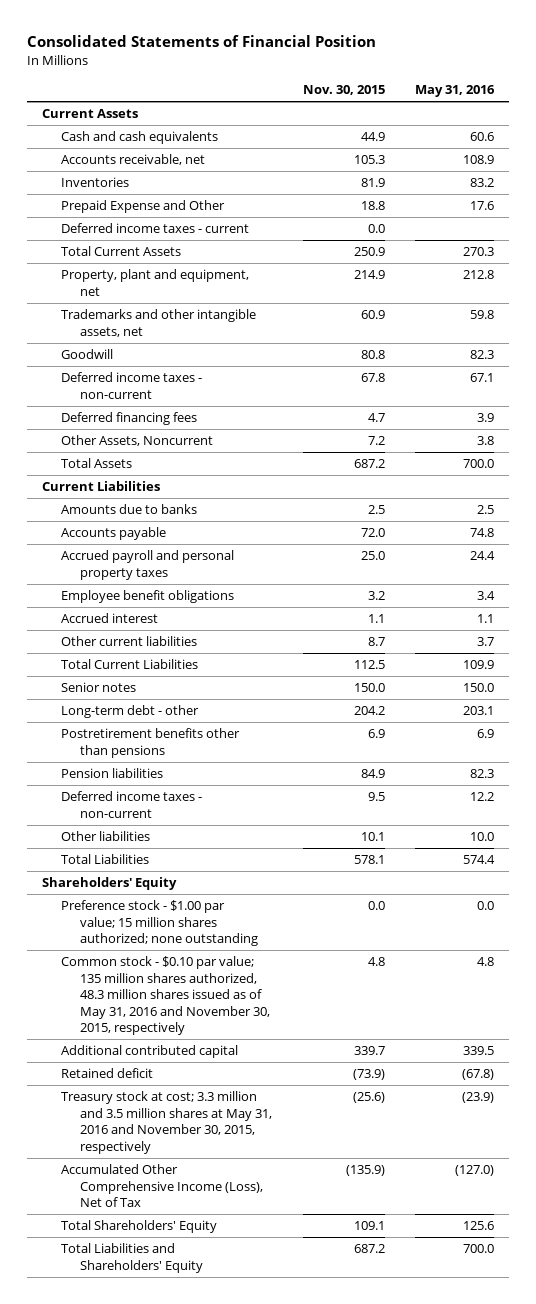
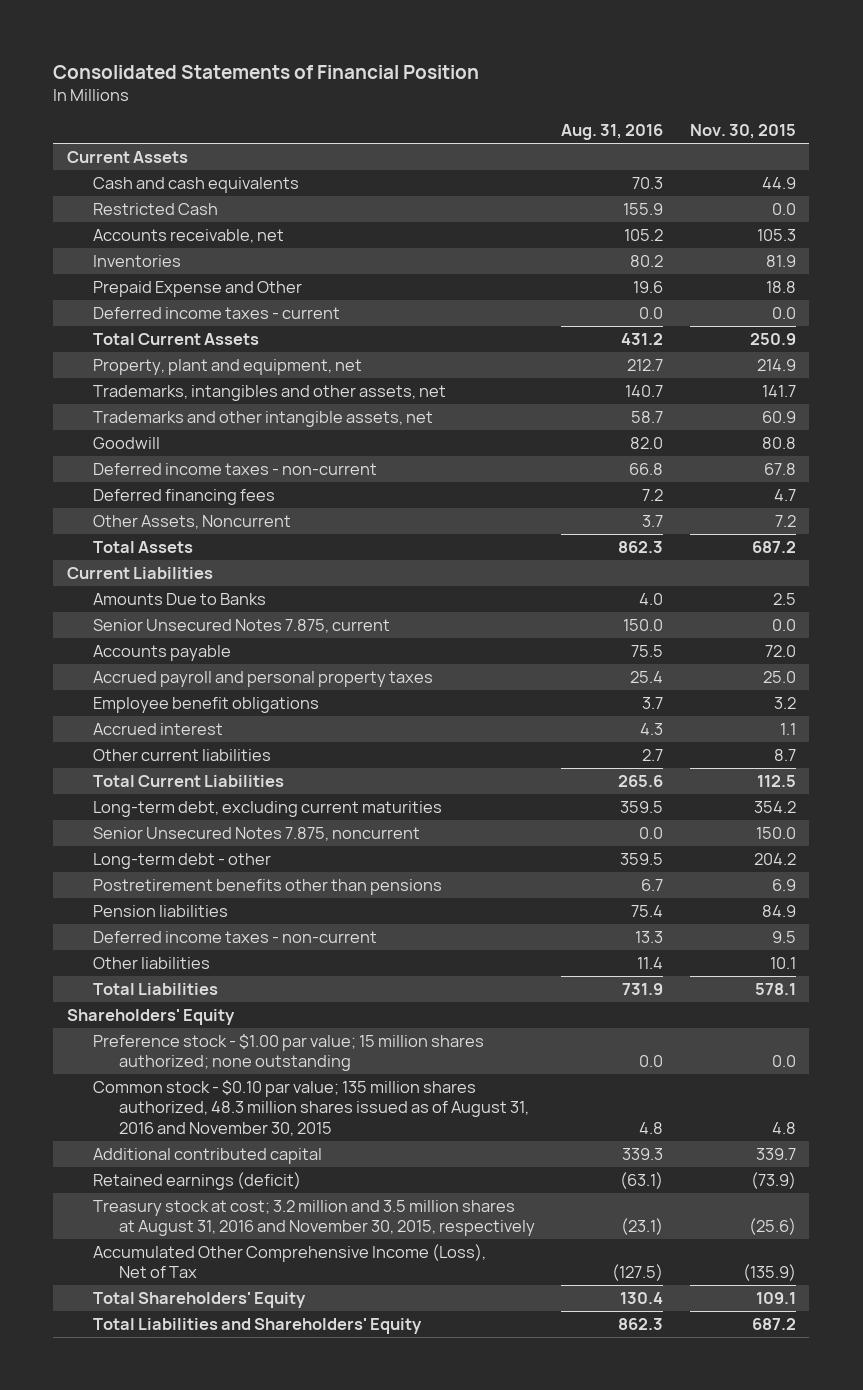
[415,85,496,98] May 31, 2016 -> none
none -> [561,124,664,141] Aug. 31, 2016
none -> [92,202,218,215] Restricted Cash
none -> [92,384,446,401] Trademarks, intangibles and other assets, net
[61,504,198,515] Amounts due to banks -> [92,592,266,605] Amounts Due to Banks
none -> [92,618,390,633] Senior Unsecured Notes 7.875, current
[61,682,137,693] Senior notes -> none
none -> [92,800,442,817] Long-term debt, excluding current maturities
none -> [92,826,420,841] Senior Unsecured Notes 7.875, noncurrent
[61,956,271,1036] Common stock - $0.10 par value; 135 million shares authorized, 48.3 million shares issued as of May 31, 2016 and November 30, 2015, respectively -> [92,1079,529,1136] Common stock - $0.10 par value; 135 million shares authorized, 48.3 million shares issued as of August 31, 2016 and November 30, 2015
[61,1068,154,1079] Retained deficit -> [92,1171,301,1190] Retained earnings (deficit)
[61,1091,273,1154] Treasury stock at cost; 3.3 million and 3.5 million shares at May 31, 2016 and November 30, 2015, respectively -> [92,1199,535,1237] Treasury stock at cost; 3.2 million and 3.5 million shares at August 31, 2016 and November 30, 2015, respectively

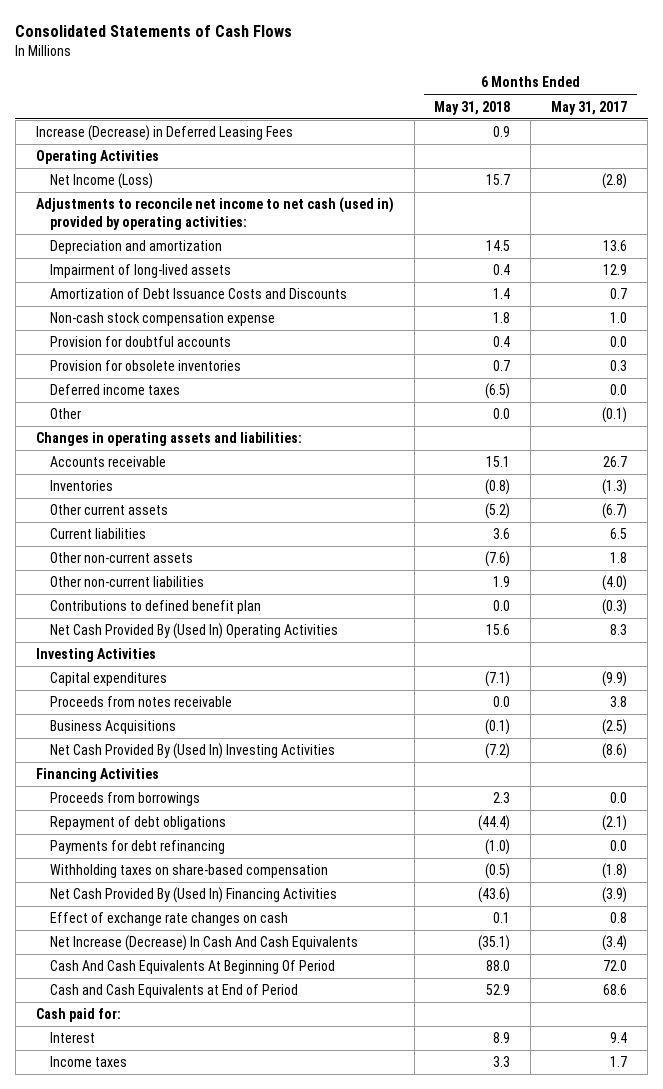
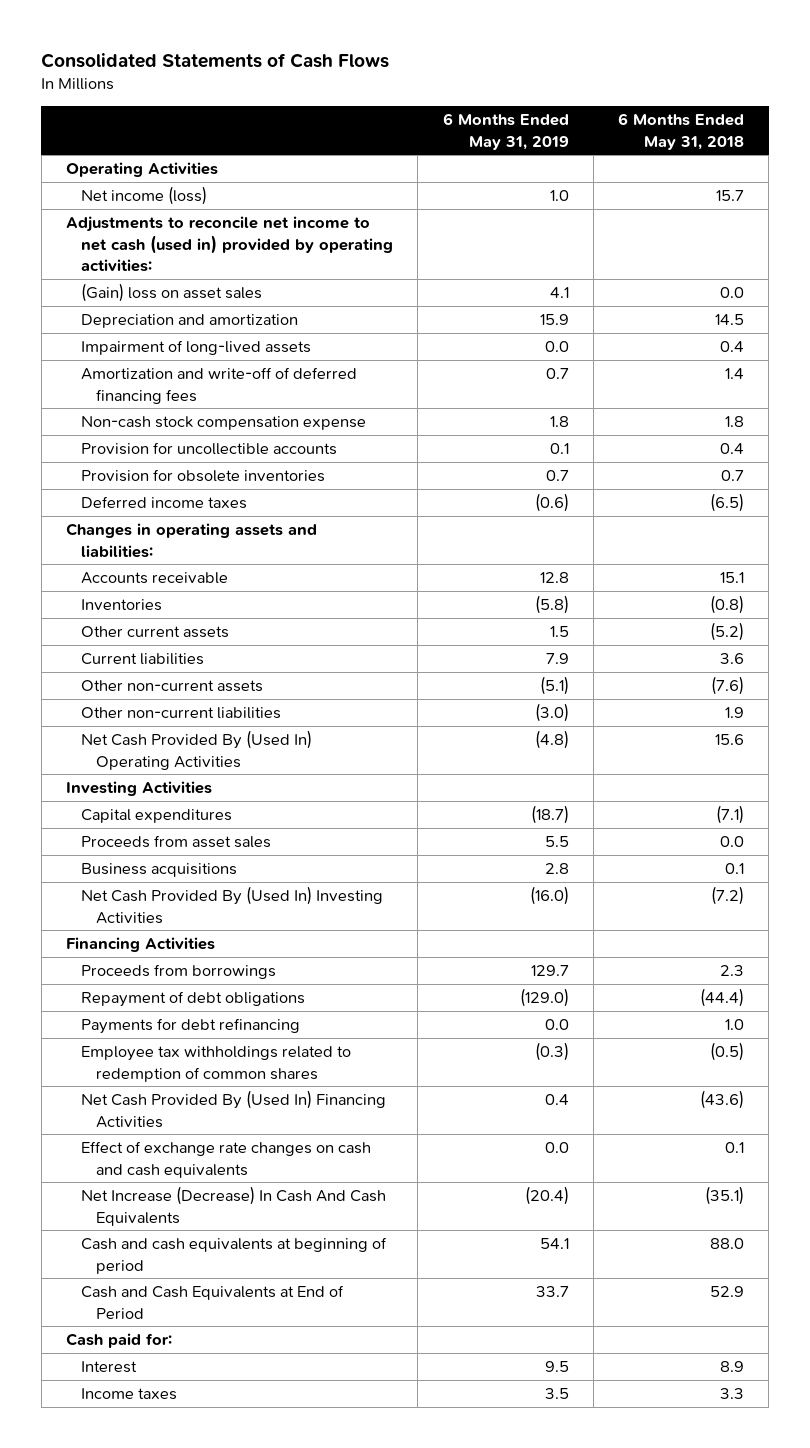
[551,100,628,115] May 31, 2017 -> none
none -> [442,113,569,150] 6 Months Ended May 31, 2019
[35,125,293,142] Increase (Decrease) in Deferred Leasing Fees -> none
[49,173,153,190] Net Income (Loss) -> [81,185,208,205] Net income (loss)
none -> [81,282,263,302] (Gain) loss on asset sales
[49,288,347,300] Amortization of Debt Issuance Costs and Discounts -> none
none -> [81,366,358,404] Amortization and write-off of deferred financing fees
[49,336,231,348] Provision for doubtful accounts -> [81,441,338,455] Provision for uncollectible accounts
[49,408,81,420] Other -> none
[49,600,261,615] Contributions to defined benefit plan -> none
[49,696,232,708] Proceeds from notes receivable -> none
none -> [81,834,272,848] Proceeds from asset sales
[49,720,176,735] Business Acquisitions -> [81,862,238,877] Business acquisitions
[485,719,511,736] (0.1) -> [725,862,745,874] 0.1
[49,864,328,879] Withholding taxes on share-based compensation -> none
[485,839,511,856] (1.0) -> [725,1018,745,1030] 1.0
none -> [81,1045,352,1082] Employee tax withholdings related to redemption of common shares
[49,912,288,927] Effect of exchange rate changes on cash -> [81,1140,372,1178] Effect of exchange rate changes on cash and cash equivalents
[49,960,335,975] Cash And Cash Equivalents At Beginning Of Period -> [81,1236,388,1274] Cash and cash equivalents at beginning of period

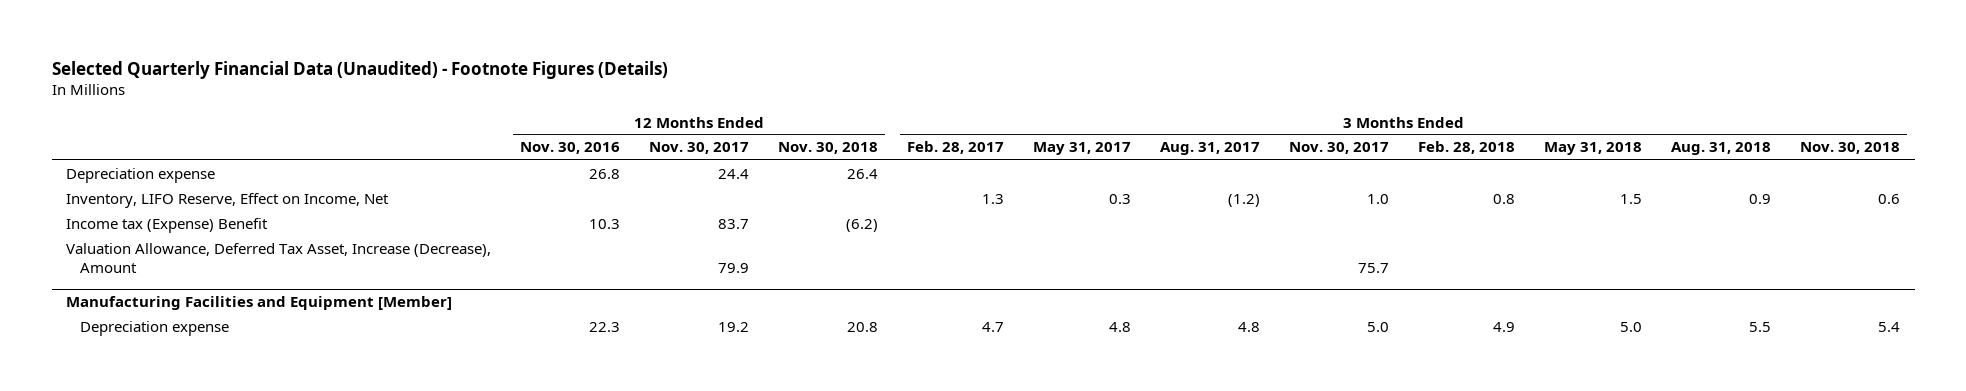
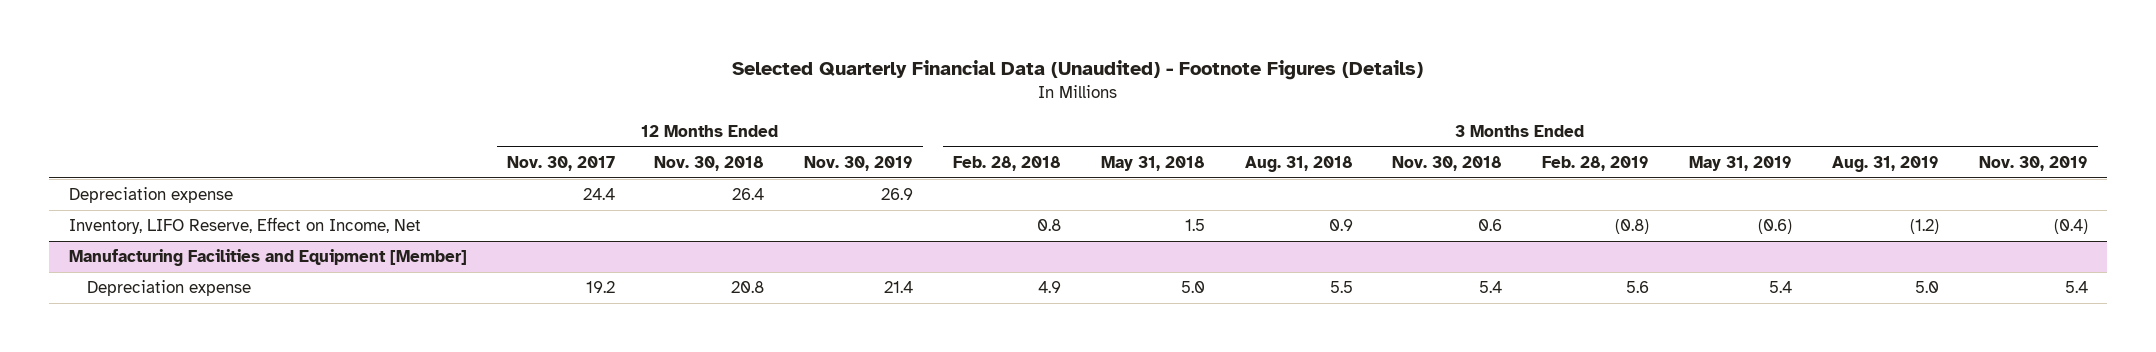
[520,142,621,155] Nov. 30, 2016 -> none
[907,141,1005,155] Feb. 28, 2017 -> none
[1033,142,1132,156] May 31, 2017 -> none
[1160,142,1261,156] Aug. 31, 2017 -> none
[1289,142,1390,155] Nov. 30, 2017 -> none
none -> [804,155,914,171] Nov. 30, 2019
none -> [1542,155,1650,171] Feb. 28, 2019
none -> [1688,155,1792,171] May 31, 2019
none -> [1831,155,1939,172] Aug. 31, 2019
none -> [1978,155,2088,171] Nov. 30, 2019
[66,217,269,233] Income tax (Expense) Benefit -> none
[66,242,492,273] Valuation Allowance, Deferred Tax Asset, Increase (Decrease), Amount -> none

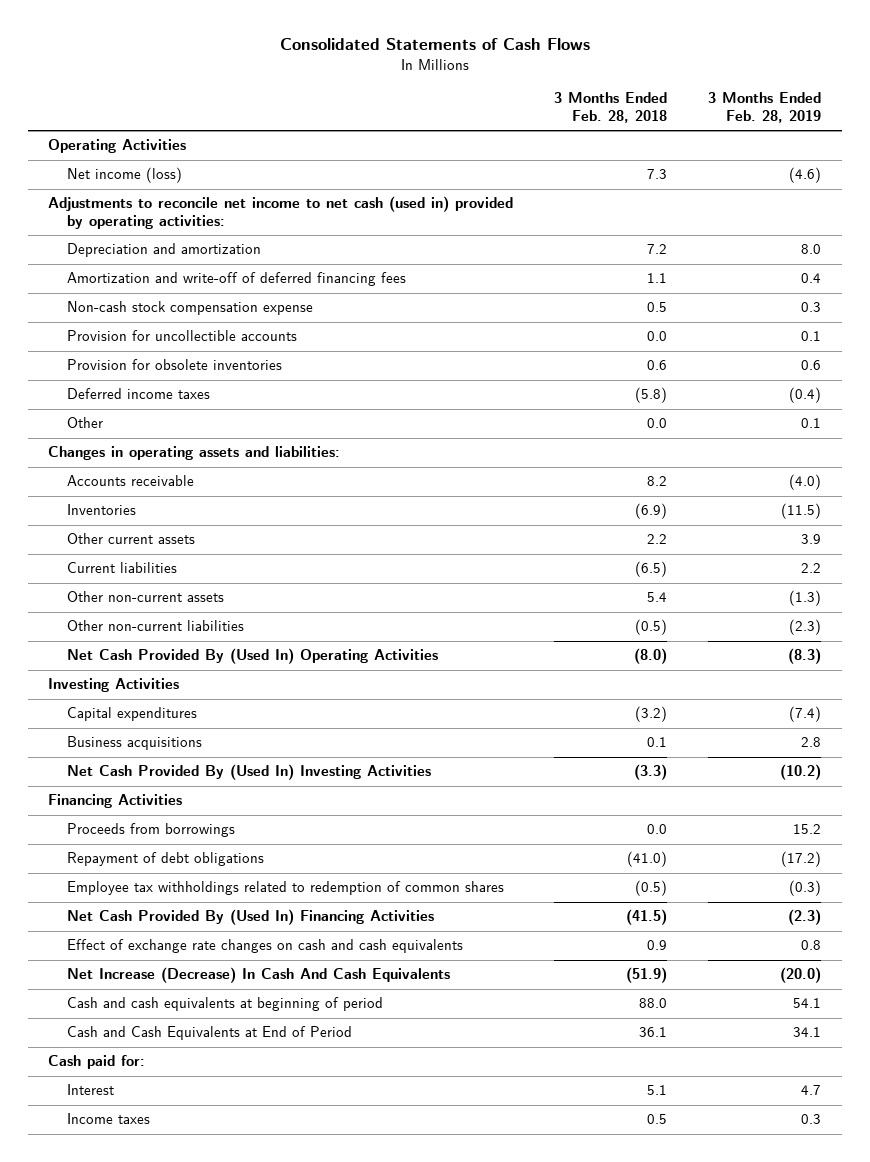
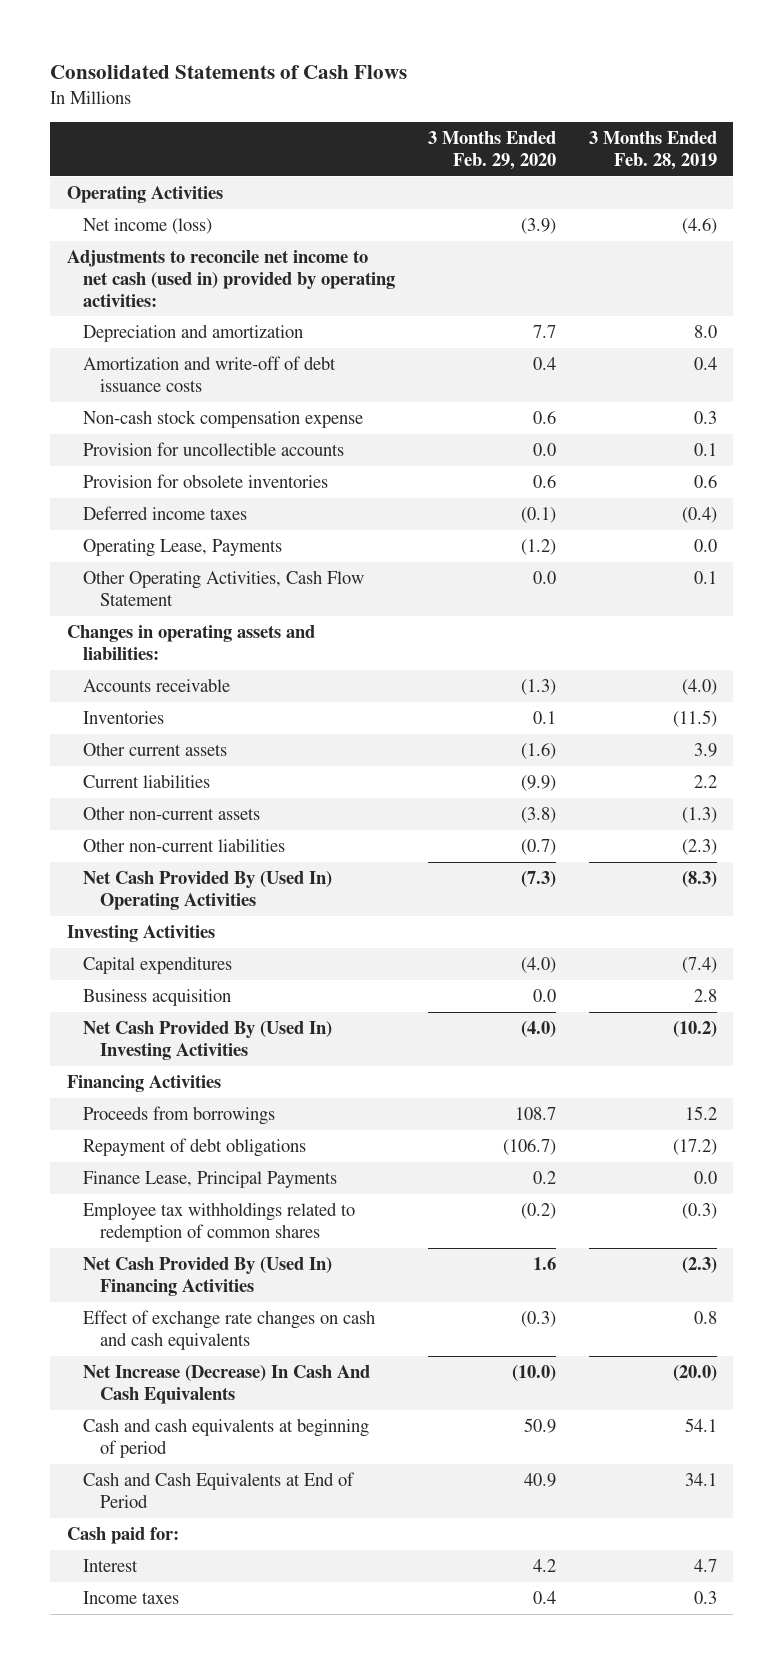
[554,92,668,124] 3 Months Ended Feb. 28, 2018 -> none
none -> [428,131,557,170] 3 Months Ended Feb. 29, 2020
[66,272,406,287] Amortization and write-off of deferred financing fees -> [83,355,337,392] Amortization and write-off of debt issuance costs
[66,417,103,429] Other -> none
none -> [83,538,283,557] Operating Lease, Payments
none -> [83,569,365,606] Other Operating Activities, Cash Flow Statement
[66,736,202,751] Business acquisitions -> [83,988,232,1006] Business acquisition
none -> [83,1170,338,1188] Finance Lease, Principal Payments

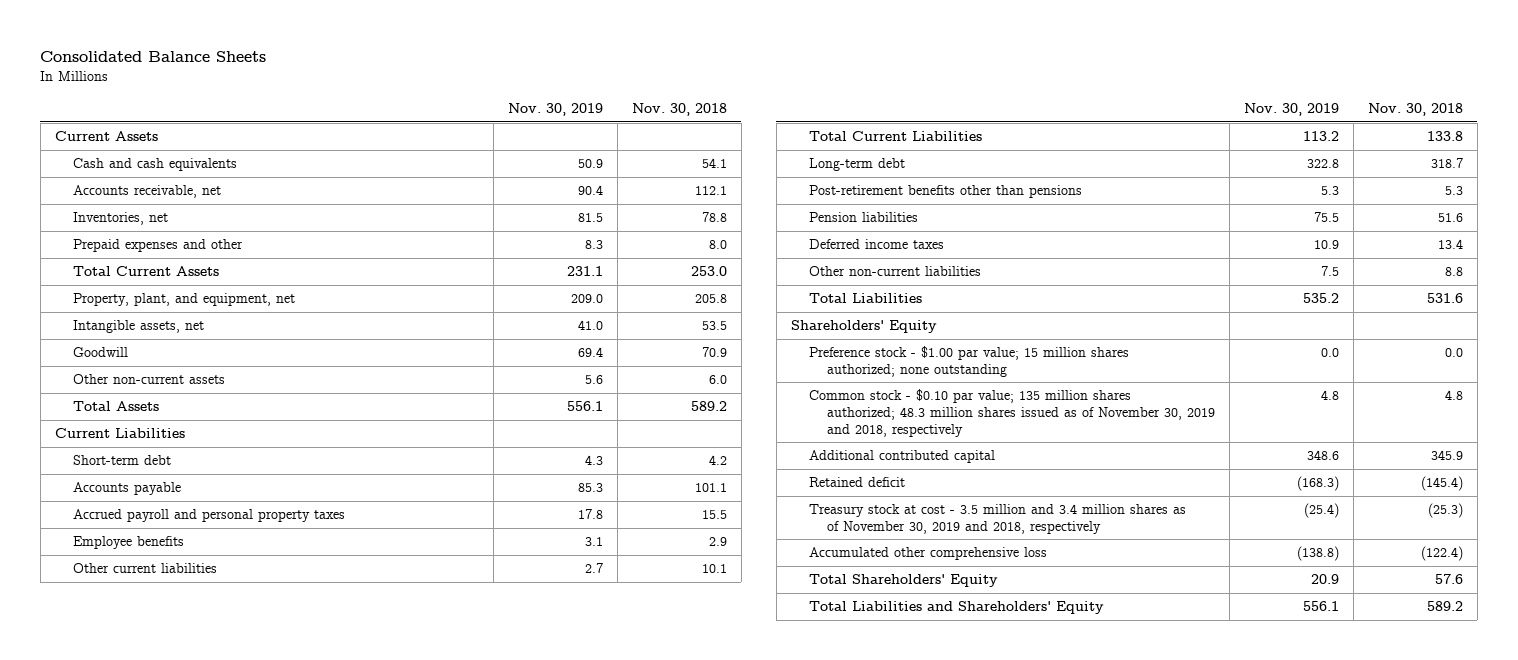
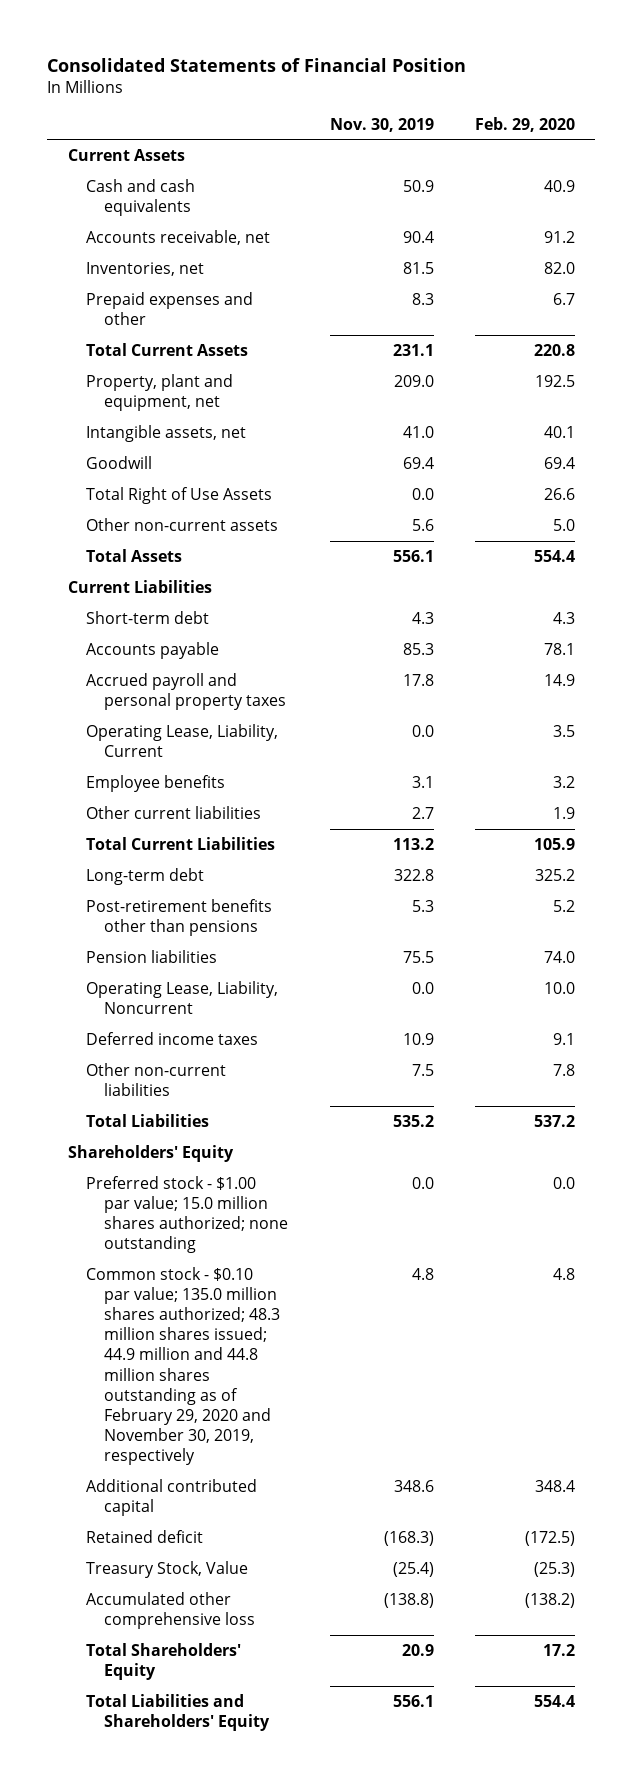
[40,51,267,63] Consolidated Balance Sheets -> [47,57,467,72] Consolidated Statements of Financial Position
[631,102,727,116] Nov. 30, 2018 -> none
none -> [474,116,575,132] Feb. 29, 2020
[72,293,295,307] Property, plant, and equipment, net -> [85,373,233,412] Property, plant and equipment, net
none -> [85,486,272,504] Total Right of Use Assets
none -> [85,723,278,758] Operating Lease, Liability, Current
none -> [85,980,278,1015] Operating Lease, Liability, Noncurrent
[808,346,1129,377] Preference stock - $1.00 par value; 15 million shares authorized; none outstanding -> [85,1175,289,1254] Preferred stock - $1.00 par value; 15.0 million shares authorized; none outstanding
[808,389,1215,437] Common stock - $0.10 par value; 135 million shares authorized; 48.3 million shares issued as of November 30, 2019 and 2018, respectively -> [85,1266,281,1466] Common stock - $0.10 par value; 135.0 million shares authorized; 48.3 million shares issued; 44.9 million and 44.8 million shares outstanding as of February 29, 2020 and November 30, 2019, respectively
[808,504,1186,534] Treasury stock at cost - 3.5 million and 3.4 million shares as of November 30, 2019 and 2018, respectively -> [85,1560,248,1578] Treasury Stock, Value

